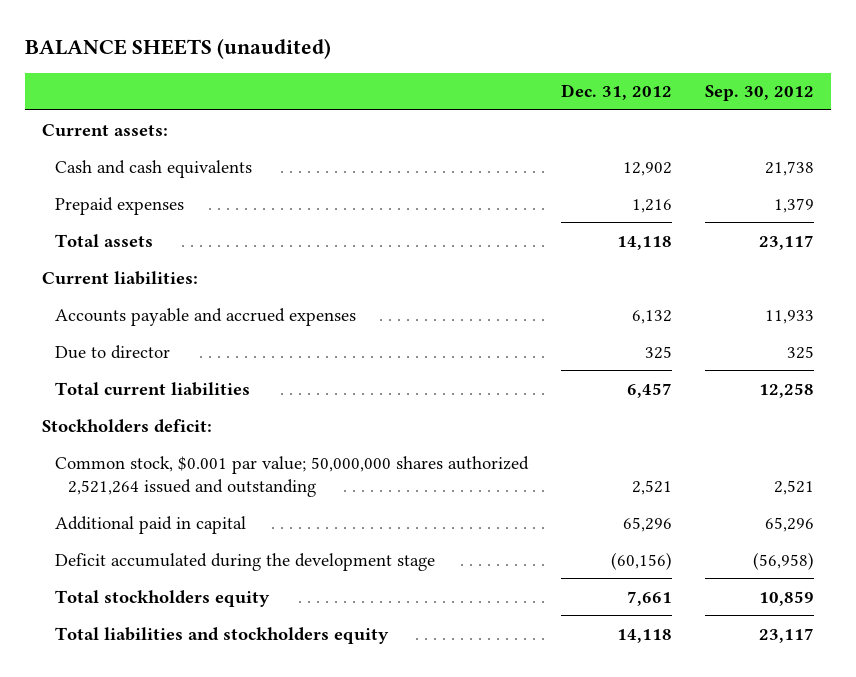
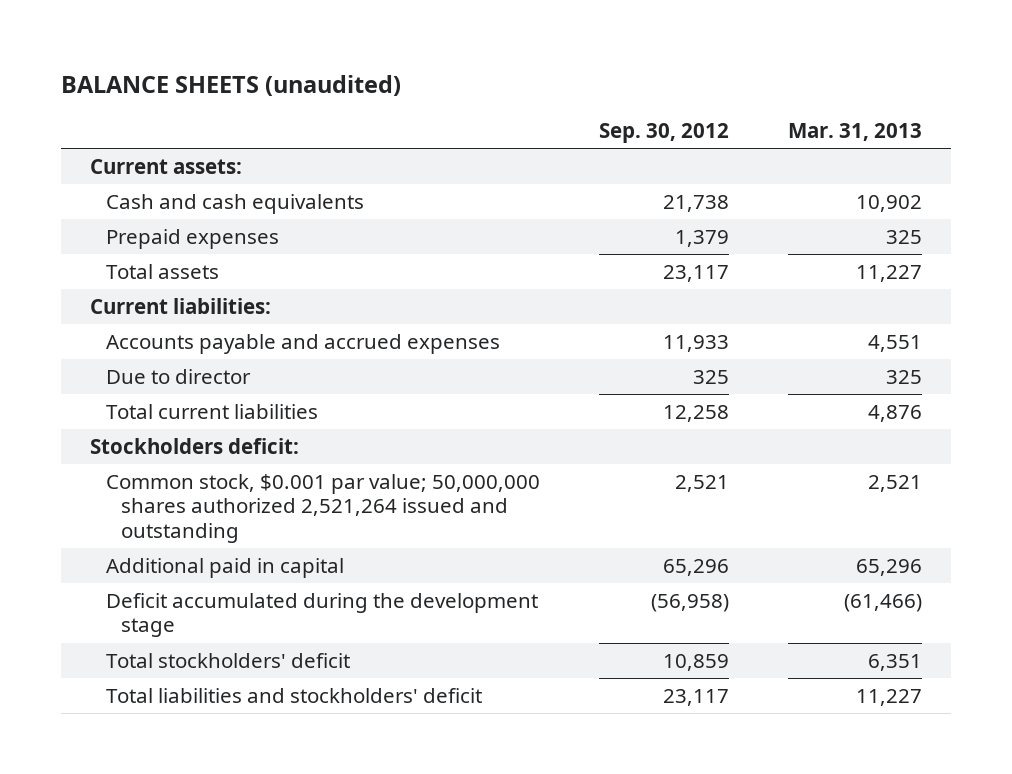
[561,84,673,101] Dec. 31, 2012 -> none
none -> [787,123,922,142] Mar. 31, 2013
[55,589,271,607] Total stockholders equity -> [105,652,350,668] Total stockholders' deficit
[55,626,390,644] Total liabilities and stockholders equity -> [105,687,482,703] Total liabilities and stockholders' deficit

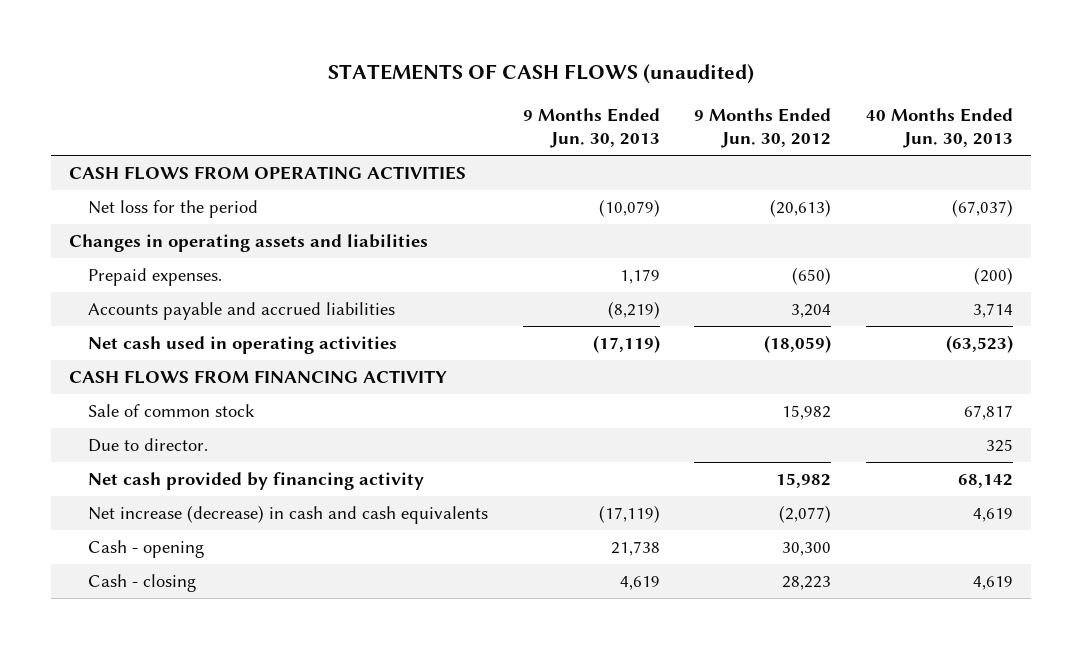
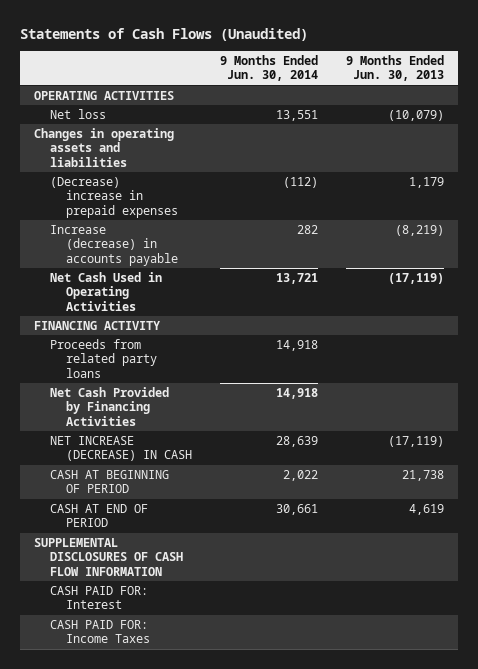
[327,64,754,85] STATEMENTS OF CASH FLOWS (unaudited) -> [20,28,309,42] Statements of Cash Flows (Unaudited)
[694,107,832,149] 9 Months Ended Jun. 30, 2012 -> none
[866,107,1014,149] 40 Months Ended Jun. 30, 2013 -> none
none -> [219,54,318,82] 9 Months Ended Jun. 30, 2014
[68,166,466,181] CASH FLOWS FROM OPERATING ACTIVITIES -> [34,90,175,100] OPERATING ACTIVITIES
[87,200,258,219] Net loss for the period -> [50,108,107,119] Net loss
[87,404,255,418] Sale of common stock -> none
[87,268,222,287] Prepaid expenses. -> [50,176,178,218] (Decrease) increase in prepaid expenses
[87,302,395,321] Accounts payable and accrued liabilities -> [50,224,178,266] Increase (decrease) in accounts payable
[87,336,397,355] Net cash used in operating activities -> [50,271,163,311] Net Cash Used in Operating Activities
[68,370,447,385] CASH FLOWS FROM FINANCING ACTIVITY -> [34,320,161,330] FINANCING ACTIVITY
[87,438,208,453] Due to director. -> [50,338,157,378] Proceeds from related party loans
[87,472,424,491] Net cash provided by financing activity -> [50,386,170,426] Net Cash Provided by Financing Activities
[87,505,488,525] Net increase (decrease) in cash and cash equivalents -> [50,435,192,462] NET INCREASE (DECREASE) IN CASH
[87,540,204,559] Cash - opening -> [50,469,170,494] CASH AT BEGINNING OF PERIOD
[87,574,196,593] Cash - closing -> [50,503,149,528] CASH AT END OF PERIOD
none -> [34,537,184,576] SUPPLEMENTAL DISCLOSURES OF CASH FLOW INFORMATION
none -> [50,585,149,610] CASH PAID FOR: Interest
none -> [50,619,150,644] CASH PAID FOR: Income Taxes

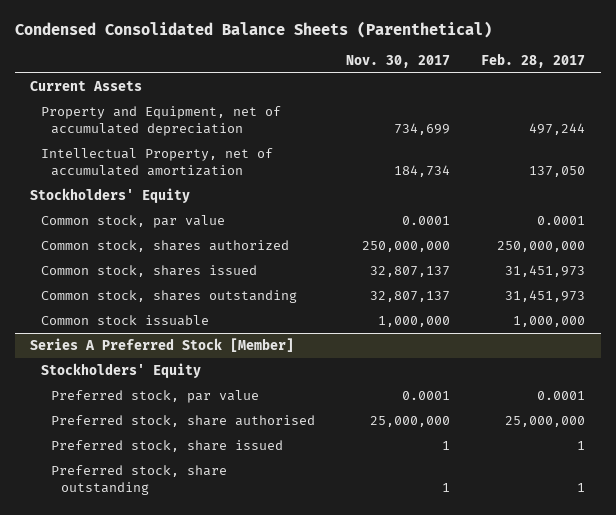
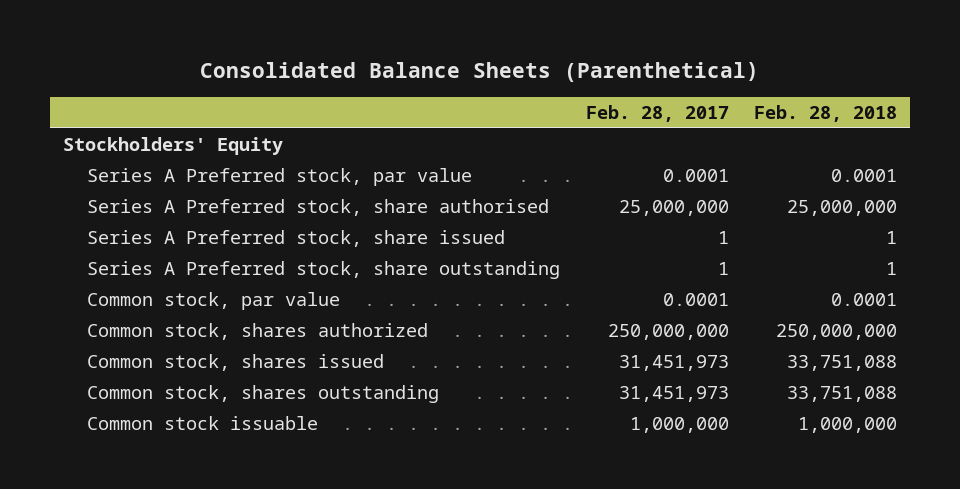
[14,20,492,38] Condensed Consolidated Balance Sheets (Parenthetical) -> [199,62,759,83] Consolidated Balance Sheets (Parenthetical)
[346,54,451,68] Nov. 30, 2017 -> none
none -> [754,104,898,122] Feb. 28, 2018
[30,81,143,92] Current Assets -> none
[40,106,281,136] Property and Equipment, net of accumulated depreciation -> none
[40,148,273,176] Intellectual Property, net of accumulated amortization -> none
none -> [86,168,472,187] Series A Preferred stock, par value
none -> [86,199,549,217] Series A Preferred stock, share authorised
none -> [86,230,505,248] Series A Preferred stock, share issued
none -> [86,261,560,280] Series A Preferred stock, share outstanding
[30,338,295,353] Series A Preferred Stock [Member] -> none
[40,363,201,379] Stockholders' Equity -> none
[50,390,259,404] Preferred stock, par value -> none
[50,415,315,428] Preferred stock, share authorised -> none
[50,440,283,453] Preferred stock, share issued -> none
[50,465,227,495] Preferred stock, share outstanding -> none

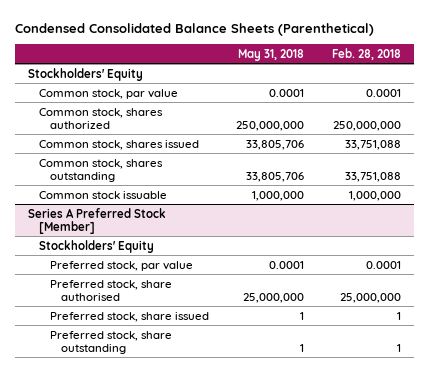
[199,62,759,83] Consolidated Balance Sheets (Parenthetical) -> [14,22,374,36] Condensed Consolidated Balance Sheets (Parenthetical)
[585,104,729,122] Feb. 28, 2017 -> none
none -> [238,48,305,61] May 31, 2018
[86,168,472,187] Series A Preferred stock, par value -> none
[86,199,549,217] Series A Preferred stock, share authorised -> none
[86,230,505,248] Series A Preferred stock, share issued -> none
[86,261,560,280] Series A Preferred stock, share outstanding -> none
none -> [28,207,167,234] Series A Preferred Stock [Member]
none -> [39,239,155,253] Stockholders' Equity
none -> [50,260,194,271] Preferred stock, par value
none -> [50,279,173,301] Preferred stock, share authorised
none -> [50,311,210,322] Preferred stock, share issued
none -> [50,330,173,354] Preferred stock, share outstanding

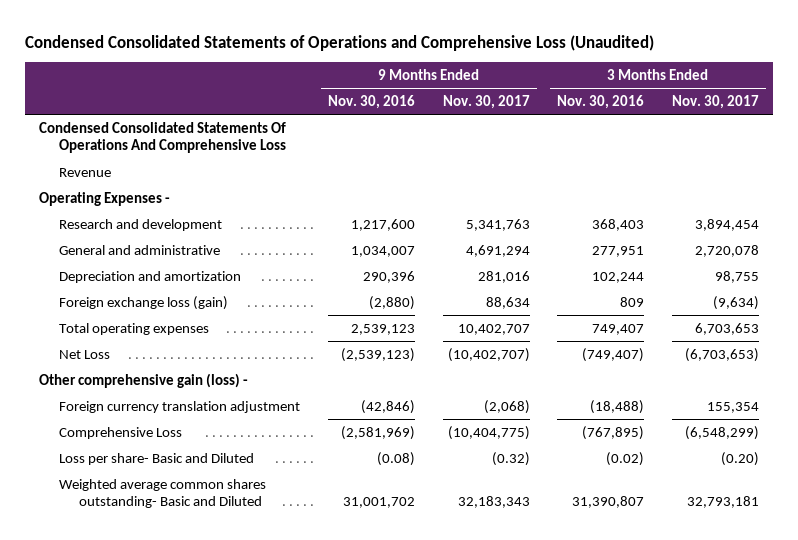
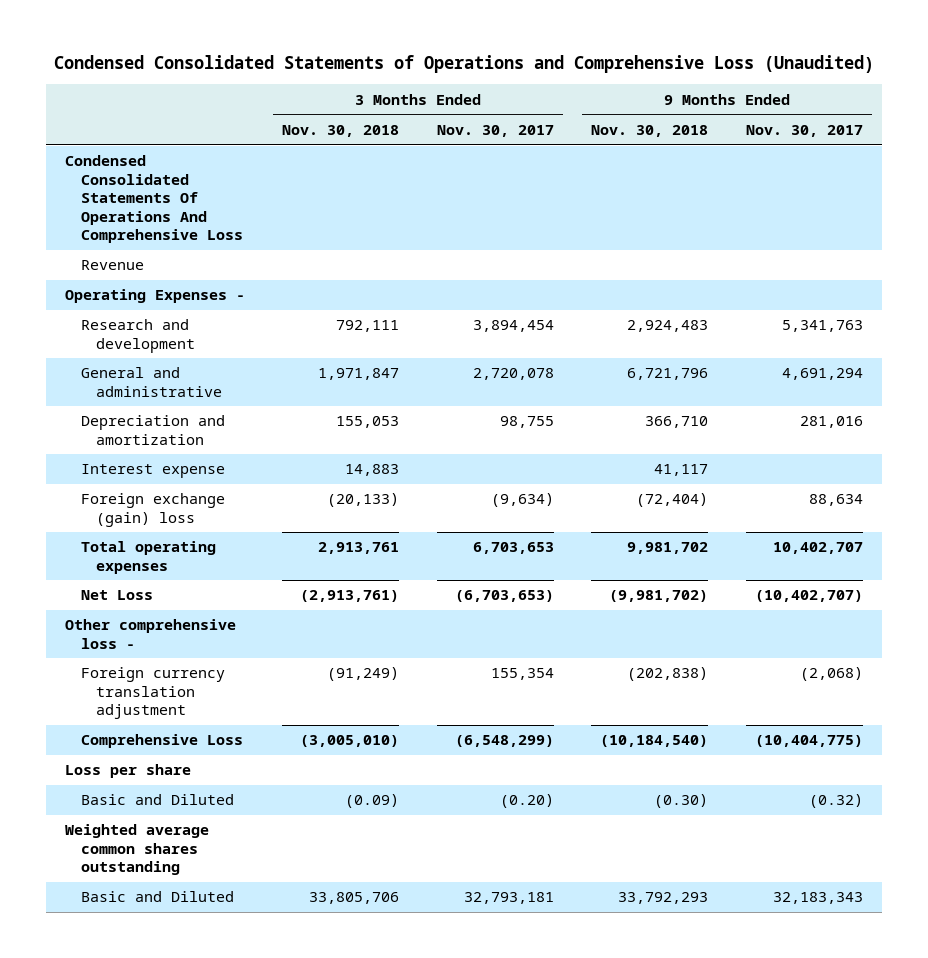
[327,94,415,109] Nov. 30, 2016 -> none
[557,94,645,109] Nov. 30, 2016 -> none
none -> [282,124,400,137] Nov. 30, 2018
none -> [591,124,709,137] Nov. 30, 2018
none -> [80,464,225,479] Interest expense
[59,295,229,310] Foreign exchange loss (gain) -> [80,493,225,527] Foreign exchange (gain) loss
[39,372,249,388] Other comprehensive gain (loss) - -> [65,619,237,649] Other comprehensive loss -
none -> [65,764,192,779] Loss per share
[59,452,255,465] Loss per share- Basic and Diluted -> [80,794,234,806] Basic and Diluted
none -> [65,824,210,876] Weighted average common shares outstanding
[59,478,267,509] Weighted average common shares outstanding- Basic and Diluted -> [80,891,234,903] Basic and Diluted

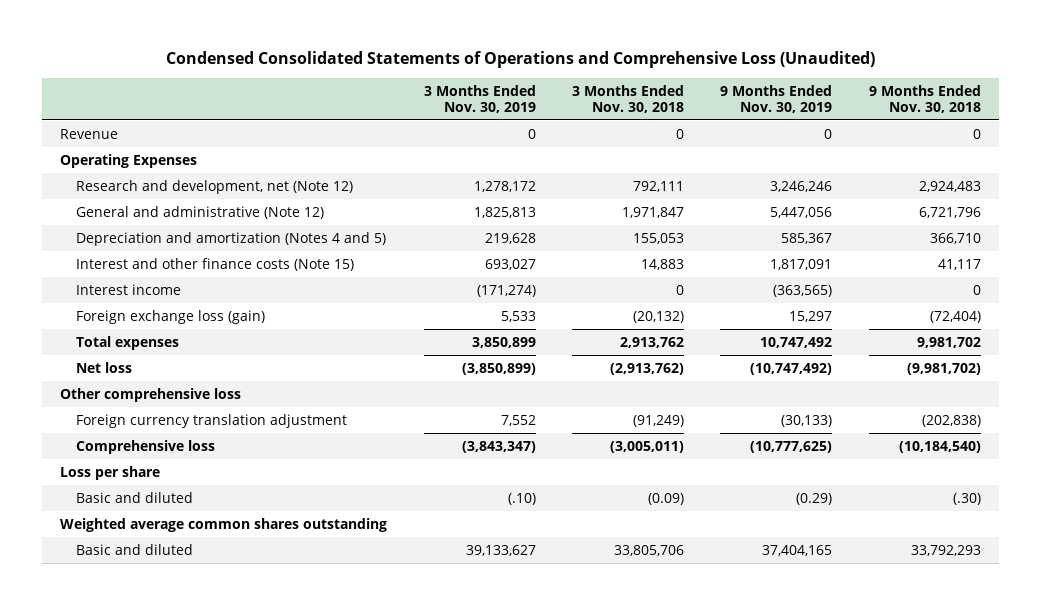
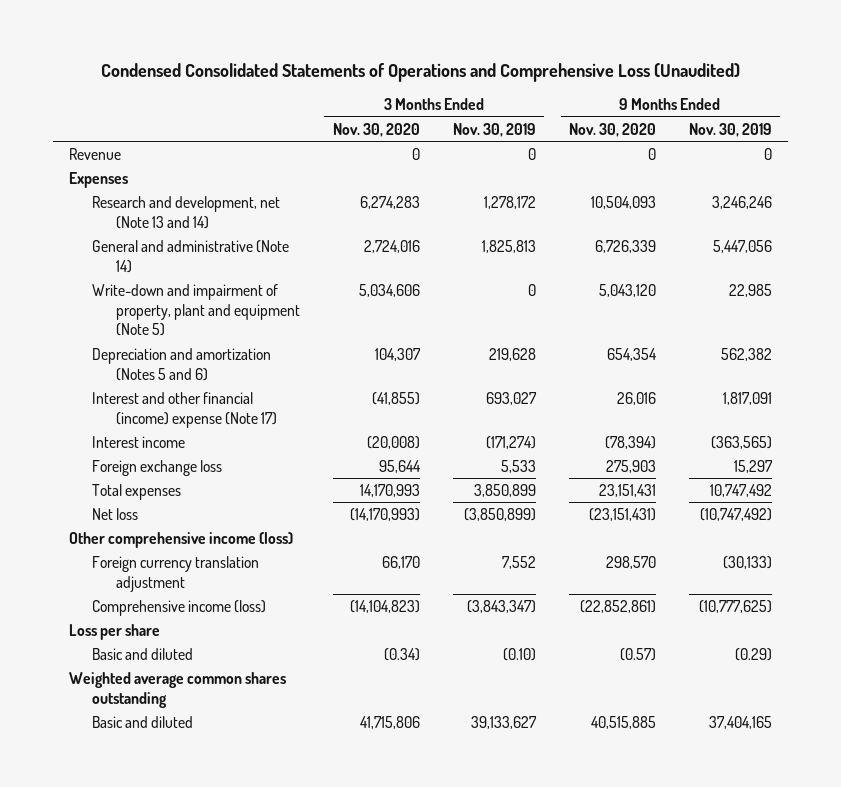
[572,84,685,113] 3 Months Ended Nov. 30, 2018 -> none
[868,84,981,113] 9 Months Ended Nov. 30, 2018 -> none
none -> [332,122,420,137] Nov. 30, 2020
none -> [568,122,656,137] Nov. 30, 2020
[60,153,198,168] Operating Expenses -> [69,171,129,188] Expenses
[76,179,354,194] Research and development, net (Note 12) -> [92,195,281,229] Research and development, net (Note 13 and 14)
[76,205,325,219] General and administrative (Note 12) -> [92,239,290,273] General and administrative (Note 14)
none -> [92,283,300,337] Write-down and impairment of property, plant and equipment (Note 5)
[76,231,387,246] Depreciation and amortization (Notes 4 and 5) -> [92,347,272,381] Depreciation and amortization (Notes 5 and 6)
[781,232,833,244] 585,367 -> [720,347,772,361] 562,382
[76,257,355,271] Interest and other finance costs (Note 15) -> [92,391,277,428] Interest and other financial (income) expense (Note 17)
[76,309,266,324] Foreign exchange loss (gain) -> [92,459,223,476] Foreign exchange loss
[60,387,242,402] Other comprehensive loss -> [69,531,294,548] Other comprehensive income (loss)
[76,439,216,454] Comprehensive loss -> [92,599,267,616] Comprehensive income (loss)
[507,492,536,505] (.10) -> [502,647,536,661] (0.10)

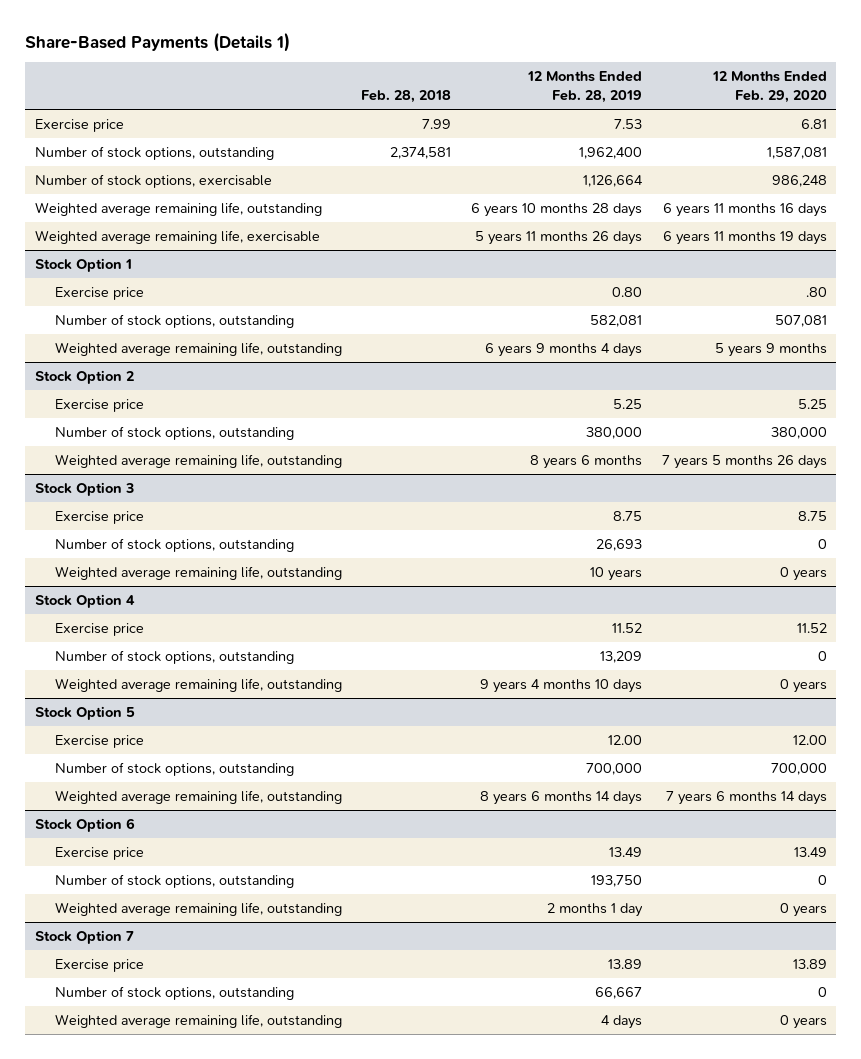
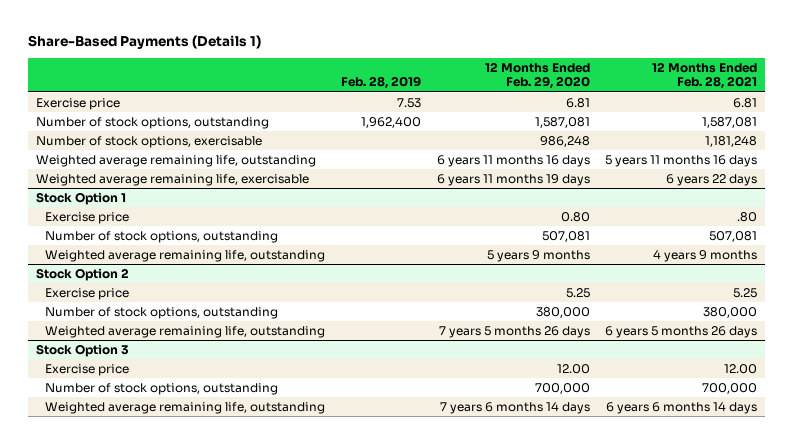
[361,90,452,104] Feb. 28, 2018 -> none
[527,71,643,104] 12 Months Ended Feb. 28, 2019 -> none
none -> [341,76,422,90] Feb. 28, 2019
none -> [652,61,758,90] 12 Months Ended Feb. 28, 2021
[805,287,827,298] .80 -> [560,211,590,222] 0.80
[54,511,144,525] Exercise price -> none
[54,538,294,553] Number of stock options, outstanding -> none
[54,566,342,581] Weighted average remaining life, outstanding -> none
[34,594,135,609] Stock Option 4 -> none
[54,623,144,637] Exercise price -> none
[54,650,294,665] Number of stock options, outstanding -> none
[54,678,342,693] Weighted average remaining life, outstanding -> none
[34,706,135,721] Stock Option 5 -> none
[34,818,135,833] Stock Option 6 -> none
[54,847,144,861] Exercise price -> none
[54,874,294,889] Number of stock options, outstanding -> none
[54,902,342,917] Weighted average remaining life, outstanding -> none
[34,930,134,945] Stock Option 7 -> none
[54,959,144,973] Exercise price -> none
[54,986,294,1001] Number of stock options, outstanding -> none
[54,1014,342,1029] Weighted average remaining life, outstanding -> none

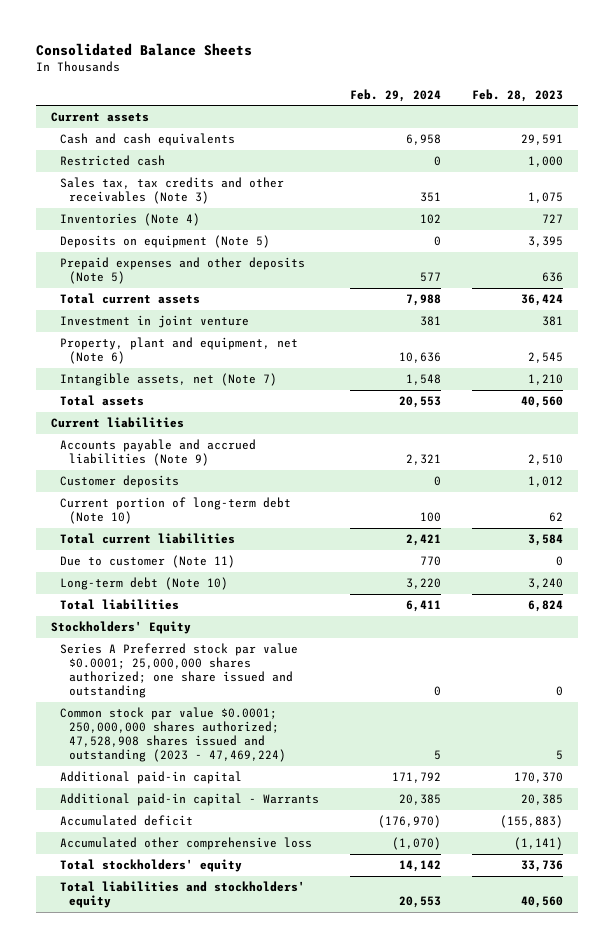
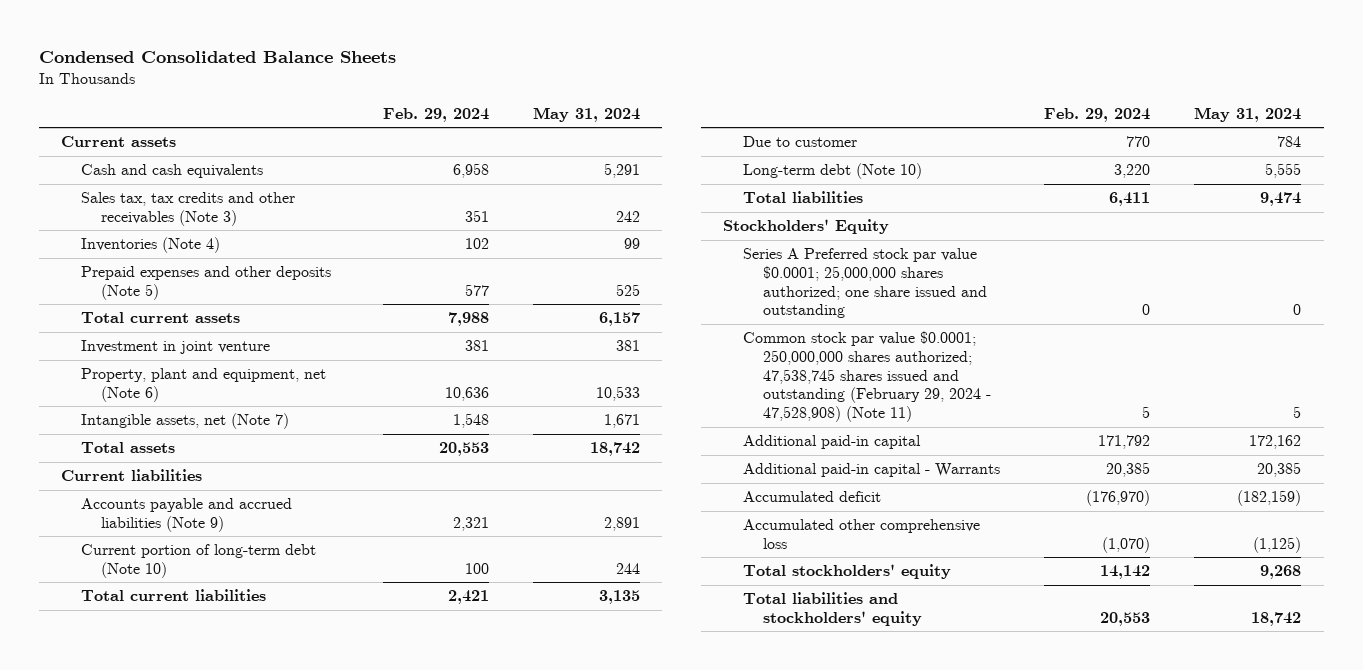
[35,42,252,56] Consolidated Balance Sheets -> [39,51,397,64] Condensed Consolidated Balance Sheets
[471,88,563,102] Feb. 28, 2023 -> none
none -> [532,106,640,122] May 31, 2024
[60,155,166,167] Restricted cash -> none
[60,235,271,249] Deposits on equipment (Note 5) -> none
[60,475,180,489] Customer deposits -> none
[60,555,236,569] Due to customer (Note 11) -> [742,136,857,148] Due to customer
[60,707,287,763] Common stock par value $0.0001; 250,000,000 shares authorized; 47,528,908 shares issued and outstanding (2023 - 47,469,224) -> [742,331,991,423] Common stock par value $0.0001; 250,000,000 shares authorized; 47,538,745 shares issued and outstanding (February 29, 2024 - 47,528,908) (Note 11)

